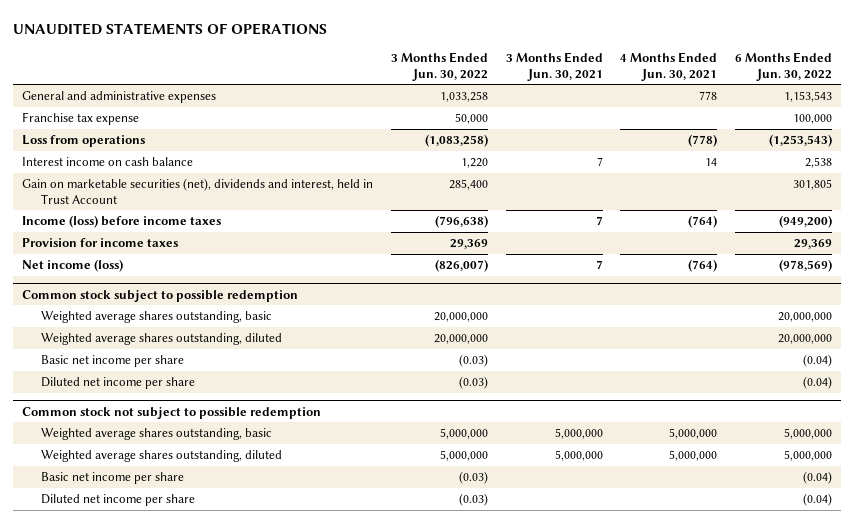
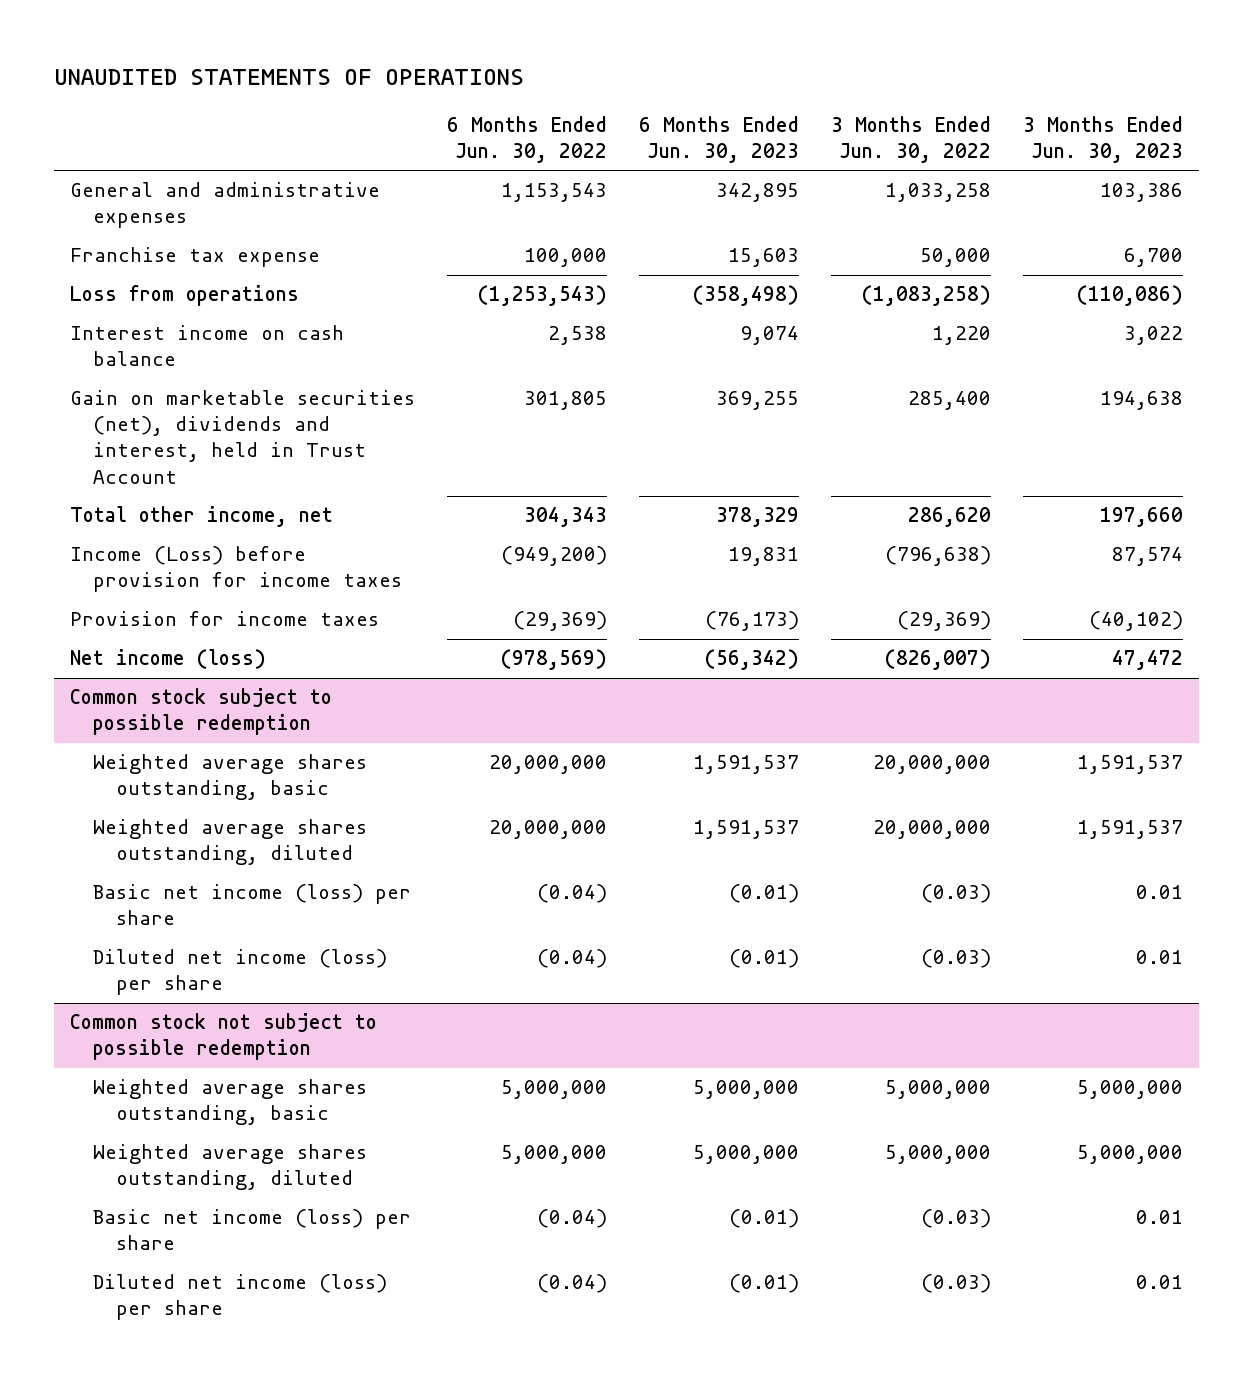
[505,52,603,81] 3 Months Ended Jun. 30, 2021 -> none
[620,52,718,81] 4 Months Ended Jun. 30, 2021 -> none
none -> [638,116,799,164] 6 Months Ended Jun. 30, 2023
none -> [1022,116,1183,164] 3 Months Ended Jun. 30, 2023
none -> [69,506,333,528] Total other income, net
[22,215,222,229] Income (loss) before income taxes -> [69,546,402,593] Income (Loss) before provision for income taxes
[449,239,488,250] 29,369 -> [896,611,991,632] (29,369)
[793,239,832,250] 29,369 -> [512,611,607,632] (29,369)
[40,355,184,368] Basic net income per share -> [92,884,411,926] Basic net income (loss) per share
[40,377,195,390] Diluted net income per share -> [92,949,387,996] Diluted net income (loss) per share
[40,472,184,485] Basic net income per share -> [92,1209,411,1251] Basic net income (loss) per share
[40,494,195,507] Diluted net income per share -> [92,1274,387,1321] Diluted net income (loss) per share

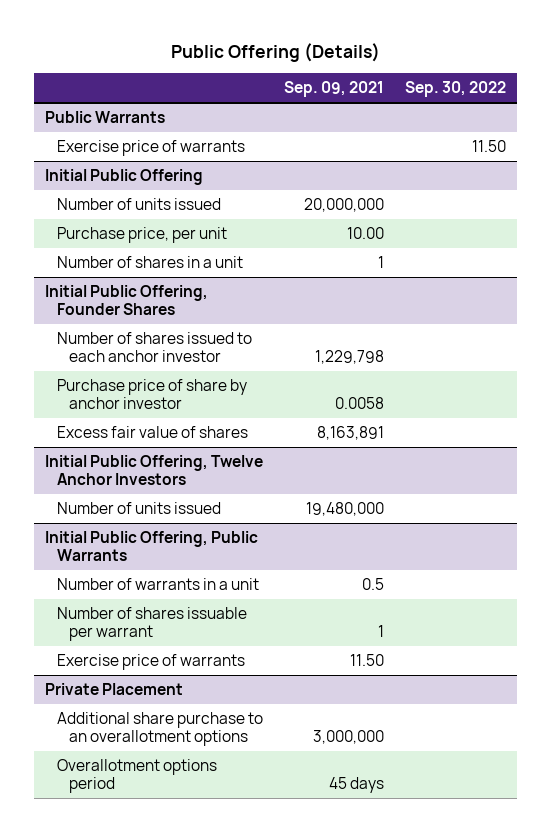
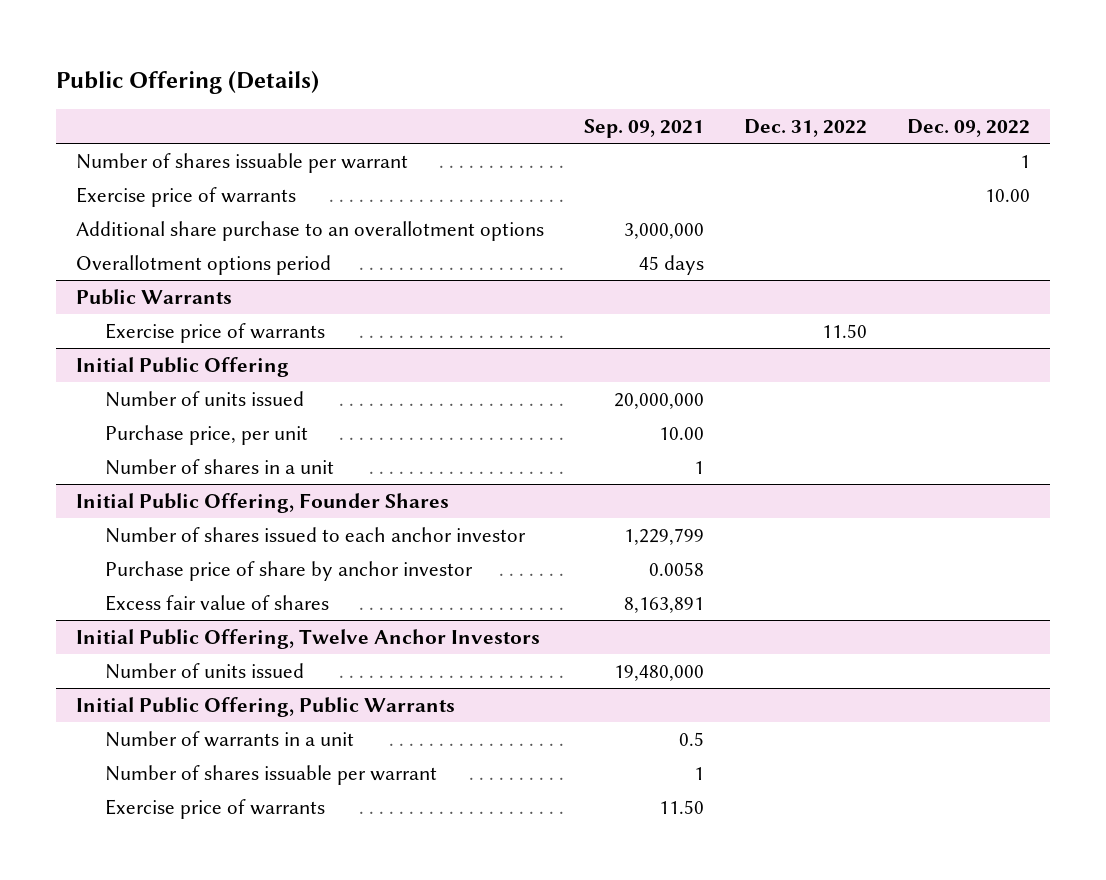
[405,81,507,98] Sep. 30, 2022 -> none
none -> [744,118,868,137] Dec. 31, 2022
none -> [907,118,1031,137] Dec. 09, 2022
none -> [75,152,408,173] Number of shares issuable per warrant
none -> [75,186,296,207] Exercise price of warrants
none -> [75,220,544,241] Additional share purchase to an overallotment options
none -> [75,254,331,275] Overallotment options period
[315,349,385,364] 1,229,798 -> [623,527,704,545] 1,229,799
[44,682,183,695] Private Placement -> none
[56,711,263,746] Additional share purchase to an overallotment options -> none
[56,758,217,793] Overallotment options period -> none

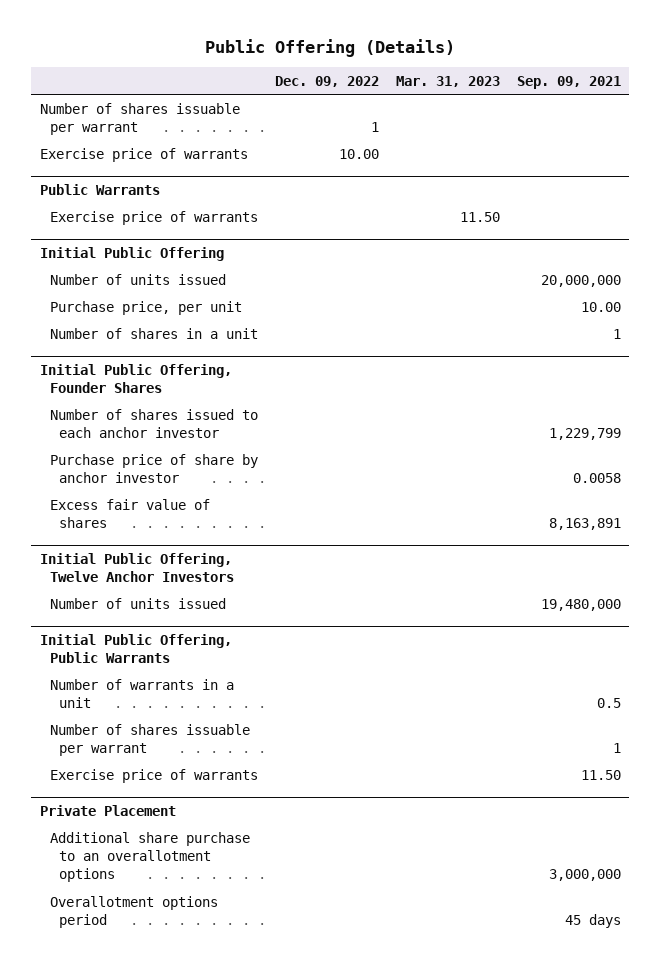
[744,118,868,137] Dec. 31, 2022 -> none
none -> [395,76,500,88] Mar. 31, 2023
[75,220,544,241] Additional share purchase to an overallotment options -> none
[75,254,331,275] Overallotment options period -> none
none -> [39,804,176,816] Private Placement
none -> [49,831,250,883] Additional share purchase to an overallotment options
none -> [49,895,218,928] Overallotment options period

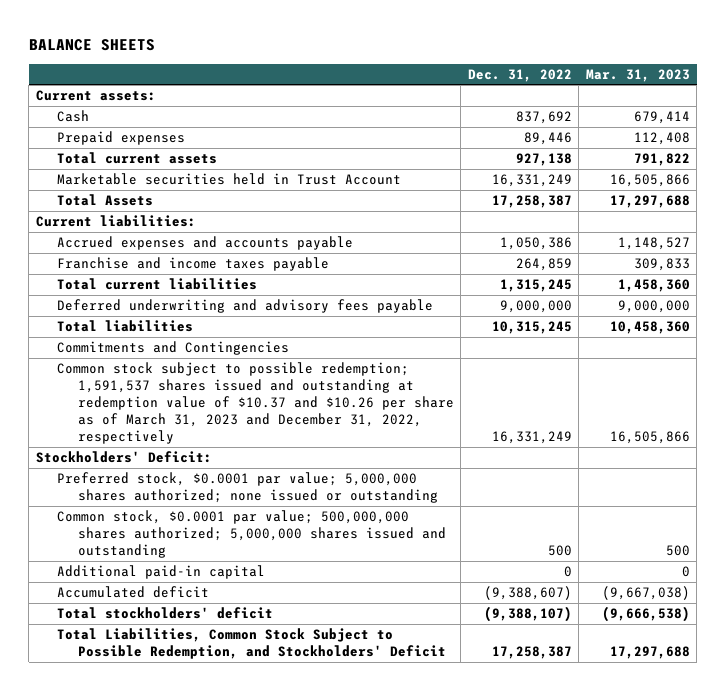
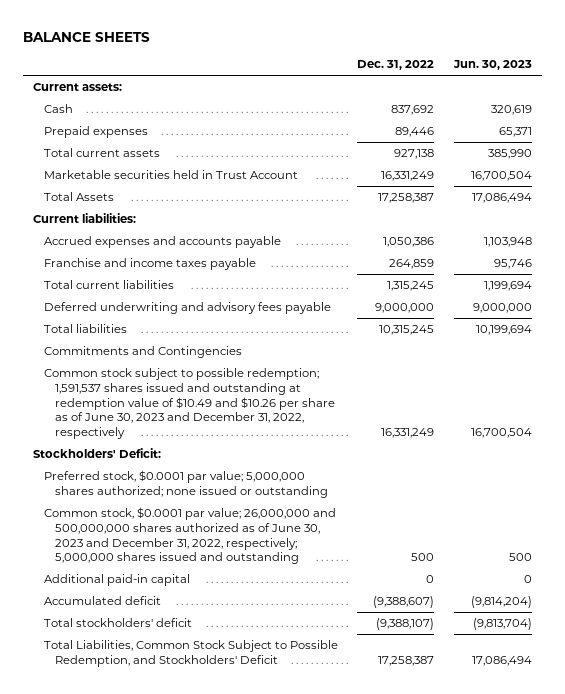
[585,68,690,82] Mar. 31, 2023 -> none
none -> [452,60,532,71] Jun. 30, 2023
[56,362,454,445] Common stock subject to possible redemption; 1,591,537 shares issued and outstanding at redemption value of $10.37 and $10.26 per share as of March 31, 2023 and December 31, 2022, respectively -> [44,368,335,440] Common stock subject to possible redemption; 1,591,537 shares issued and outstanding at redemption value of $10.49 and $10.26 per share as of June 30, 2023 and December 31, 2022, respectively
[56,510,446,559] Common stock, $0.0001 par value; 500,000,000 shares authorized; 5,000,000 shares issued and outstanding -> [44,507,337,565] Common stock, $0.0001 par value; 26,000,000 and 500,000,000 shares authorized as of June 30, 2023 and December 31, 2022, respectively; 5,000,000 shares issued and outstanding

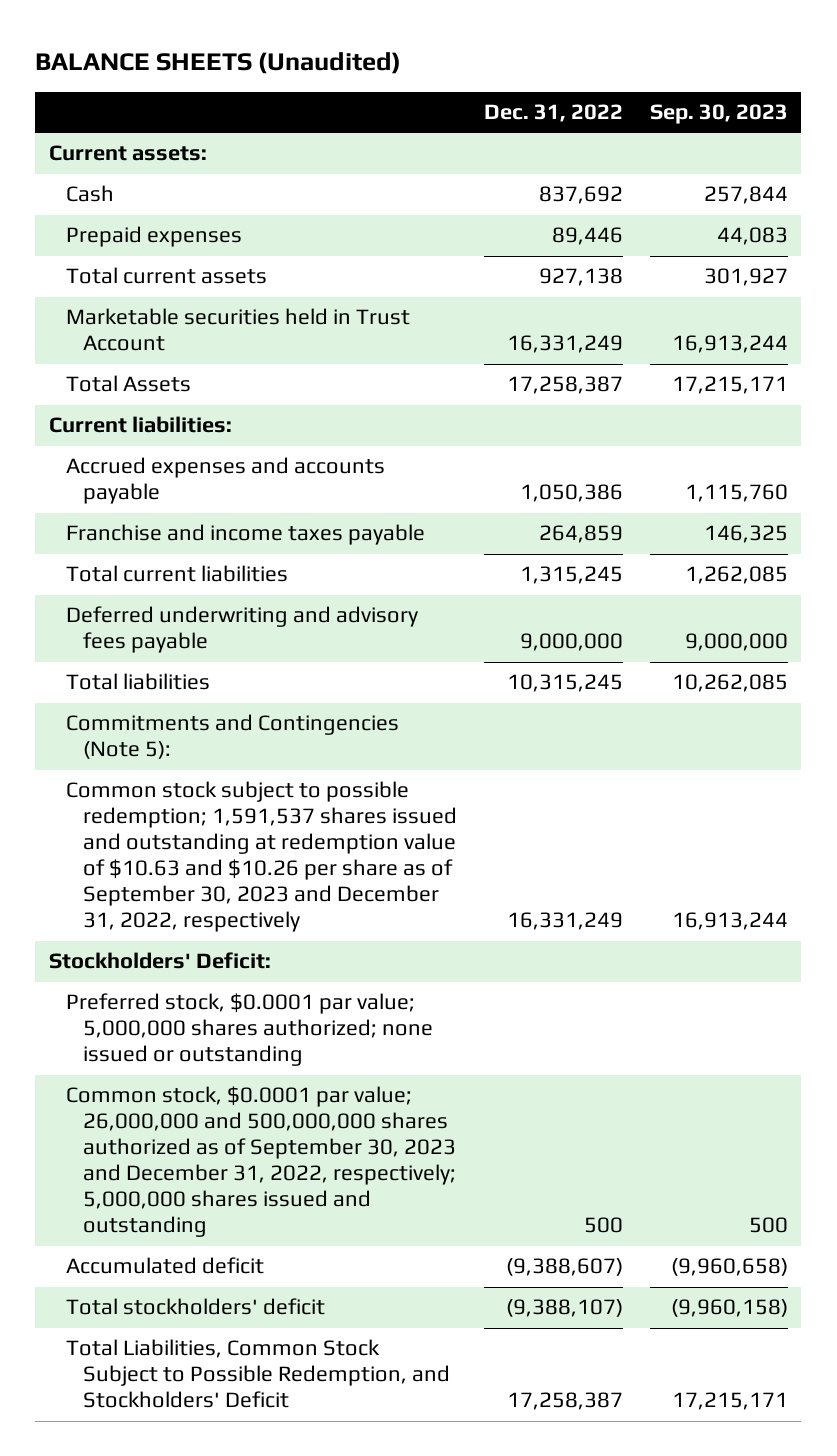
[23,31,151,42] BALANCE SHEETS -> [35,51,402,74] BALANCE SHEETS (Unaudited)
[452,60,532,71] Jun. 30, 2023 -> none
none -> [649,104,788,125] Sep. 30, 2023
[44,346,243,359] Commitments and Contingencies -> [65,714,399,760] Commitments and Contingencies (Note 5):
[44,368,335,440] Common stock subject to possible redemption; 1,591,537 shares issued and outstanding at redemption value of $10.49 and $10.26 per share as of June 30, 2023 and December 31, 2022, respectively -> [65,781,458,933] Common stock subject to possible redemption; 1,591,537 shares issued and outstanding at redemption value of $10.63 and $10.26 per share as of September 30, 2023 and December 31, 2022, respectively
[44,574,191,587] Additional paid-in capital -> none
[44,507,337,565] Common stock, $0.0001 par value; 26,000,000 and 500,000,000 shares authorized as of June 30, 2023 and December 31, 2022, respectively; 5,000,000 shares issued and outstanding -> [65,1086,457,1238] Common stock, $0.0001 par value; 26,000,000 and 500,000,000 shares authorized as of September 30, 2023 and December 31, 2022, respectively; 5,000,000 shares issued and outstanding

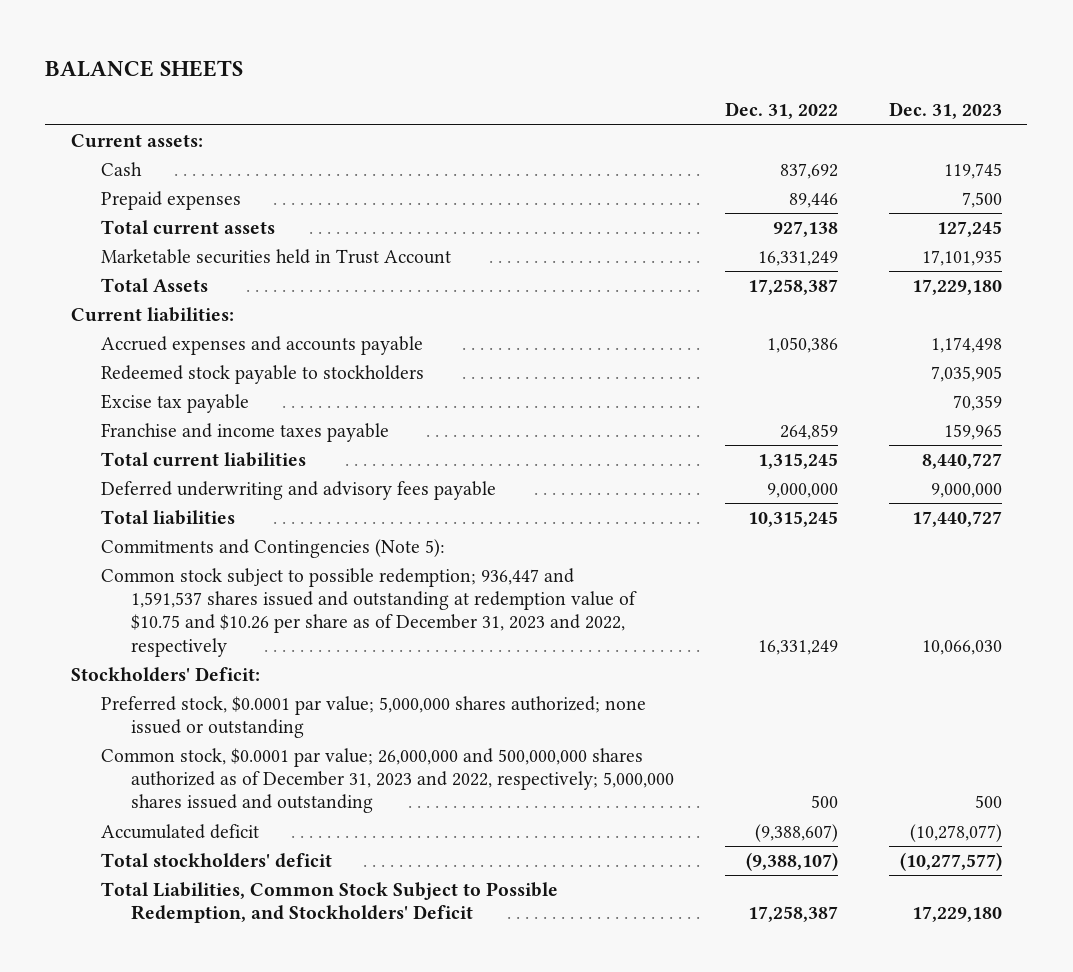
[35,51,402,74] BALANCE SHEETS (Unaudited) -> [45,59,244,77] BALANCE SHEETS
[649,104,788,125] Sep. 30, 2023 -> none
none -> [888,102,1002,120] Dec. 31, 2023
none -> [100,364,424,384] Redeemed stock payable to stockholders
none -> [100,393,249,413] Excise tax payable
[65,781,458,933] Common stock subject to possible redemption; 1,591,537 shares issued and outstanding at redemption value of $10.63 and $10.26 per share as of September 30, 2023 and December 31, 2022, respectively -> [100,567,638,657] Common stock subject to possible redemption; 936,447 and 1,591,537 shares issued and outstanding at redemption value of $10.75 and $10.26 per share as of December 31, 2023 and 2022, respectively
[65,1086,457,1238] Common stock, $0.0001 par value; 26,000,000 and 500,000,000 shares authorized as of September 30, 2023 and December 31, 2022, respectively; 5,000,000 shares issued and outstanding -> [100,747,675,814] Common stock, $0.0001 par value; 26,000,000 and 500,000,000 shares authorized as of December 31, 2023 and 2022, respectively; 5,000,000 shares issued and outstanding

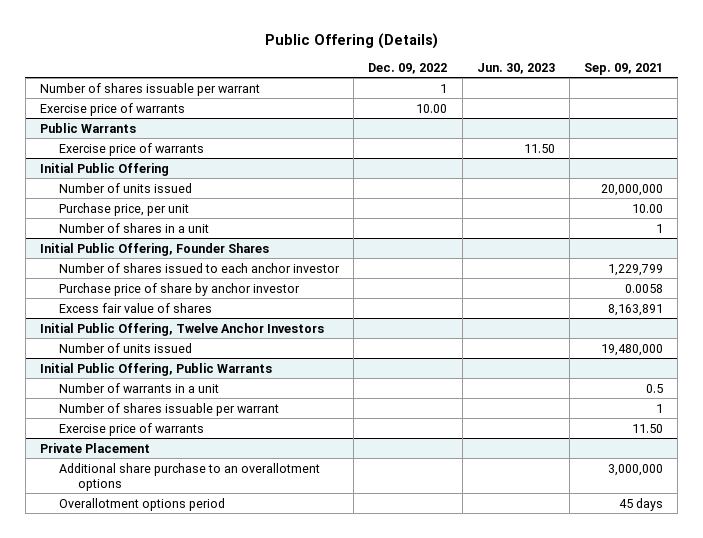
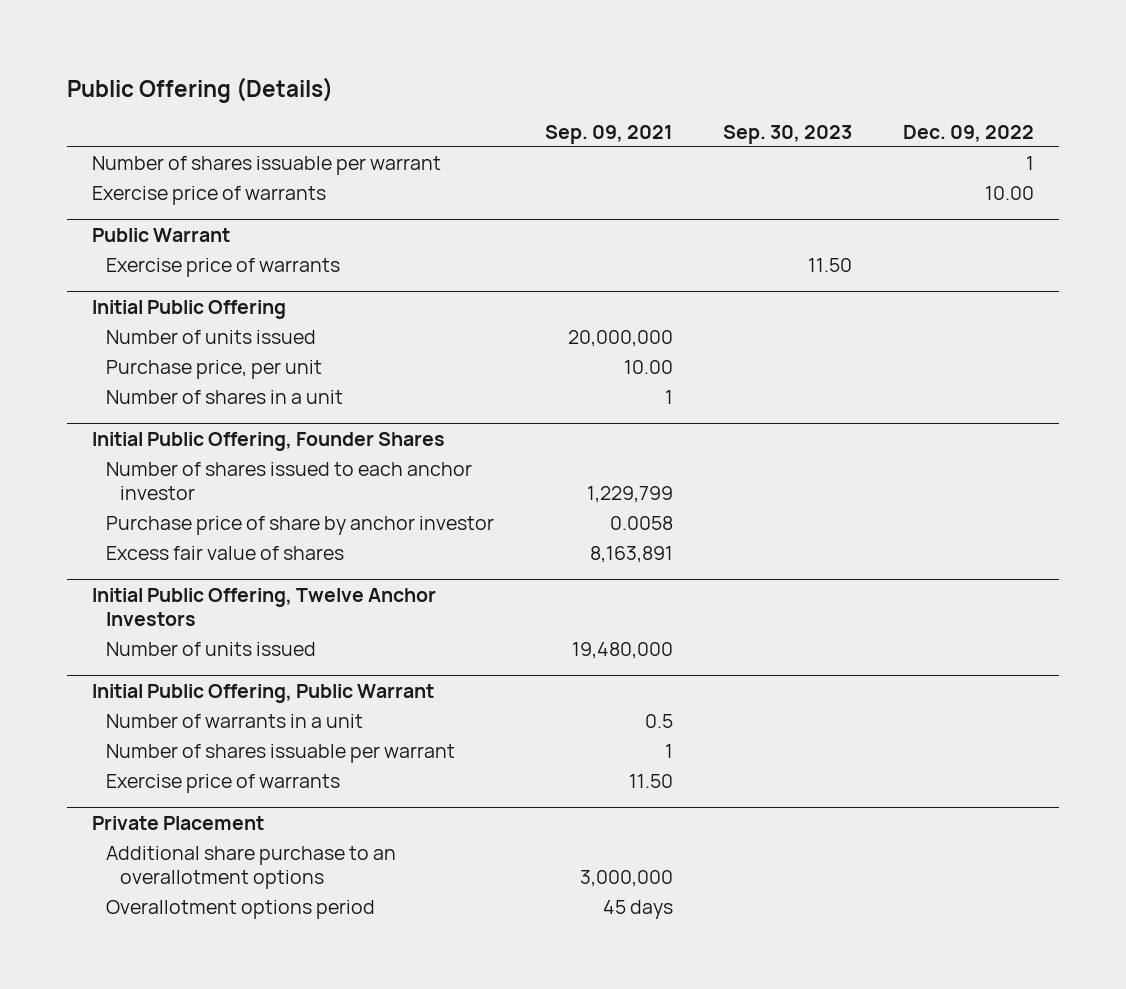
[476,62,555,74] Jun. 30, 2023 -> none
none -> [723,125,853,145] Sep. 30, 2023
[40,122,137,133] Public Warrants -> [92,228,231,243] Public Warrant
[40,362,273,376] Initial Public Offering, Public Warrants -> [92,684,435,704] Initial Public Offering, Public Warrant

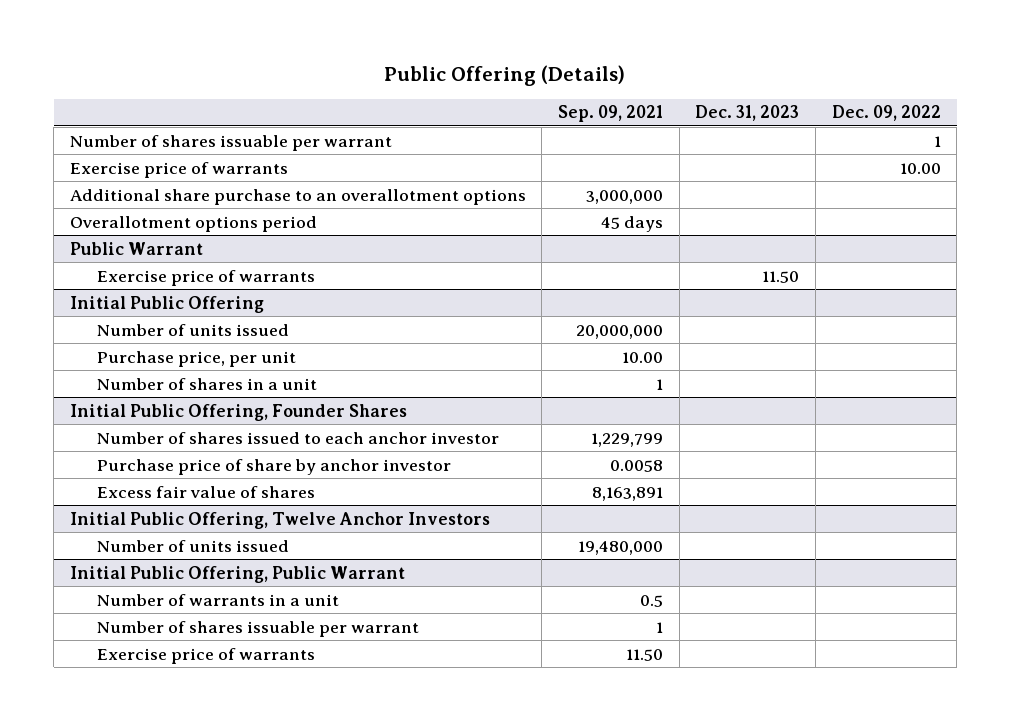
[723,125,853,145] Sep. 30, 2023 -> none
none -> [695,105,800,122] Dec. 31, 2023
none -> [69,188,526,205] Additional share purchase to an overallotment options
none -> [69,215,317,232] Overallotment options period
[92,816,265,831] Private Placement -> none
[106,846,397,889] Additional share purchase to an overallotment options -> none
[106,900,376,920] Overallotment options period -> none

